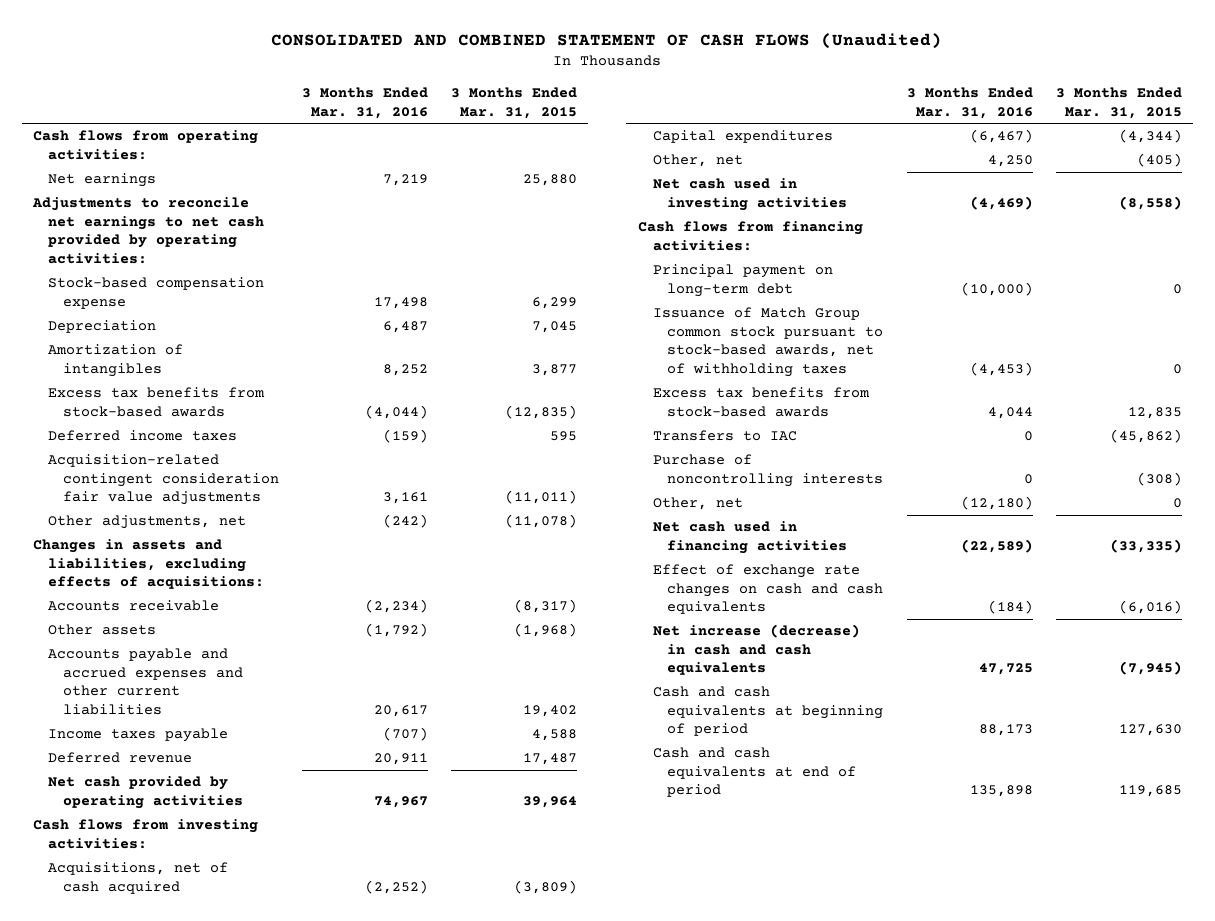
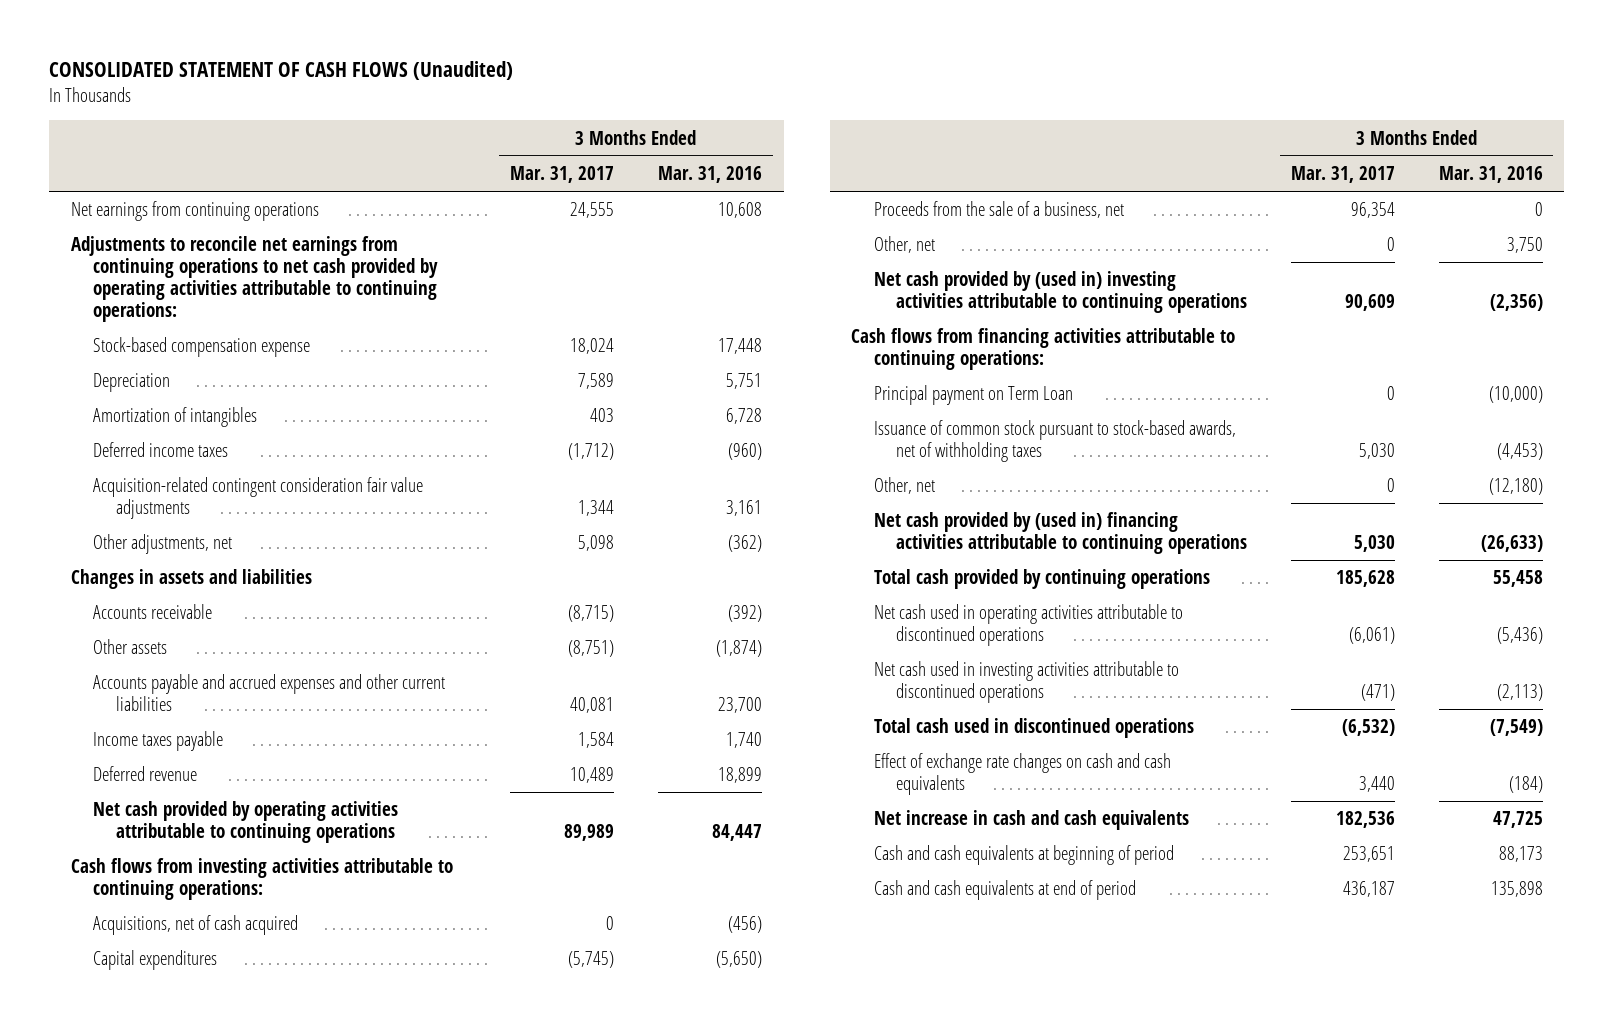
[271,33,943,50] CONSOLIDATED AND COMBINED STATEMENT OF CASH FLOWS (Unaudited) -> [48,61,513,81] CONSOLIDATED STATEMENT OF CASH FLOWS (Unaudited)
[450,86,577,119] 3 Months Ended Mar. 31, 2015 -> none
none -> [510,165,615,183] Mar. 31, 2017
[33,130,259,160] Cash flows from operating activities: -> none
[47,173,156,188] Net earnings -> none
[47,387,265,417] Excess tax benefits from stock-based awards -> none
none -> [70,201,319,222] Net earnings from continuing operations
[32,197,264,264] Adjustments to reconcile net earnings to net cash provided by operating activities: -> [70,236,439,323] Adjustments to reconcile net earnings from continuing operations to net cash provided by operating activities attributable to continuing operations:
[373,296,428,309] 17,498 -> [717,338,762,355] 17,448
[382,321,428,334] 6,487 -> [725,373,762,390] 5,751
[382,363,428,376] 8,252 -> [725,408,762,425] 6,728
[382,429,428,444] (159) -> [727,443,762,461] (960)
[652,387,870,417] Excess tax benefits from stock-based awards -> none
[652,430,797,442] Transfers to IAC -> none
[652,454,884,487] Purchase of noncontrolling interests -> none
[382,514,428,529] (242) -> [727,535,762,553] (362)
[33,539,264,590] Changes in assets and liabilities, excluding effects of acquisitions: -> [70,569,312,590] Changes in assets and liabilities
[364,599,428,614] (2,234) -> [727,605,762,623] (392)
[364,623,428,638] (1,792) -> [715,640,762,658] (1,874)
[373,704,428,717] 20,617 -> [717,697,762,714] 23,700
[382,727,428,742] (707) -> [725,732,762,749] 1,740
[373,753,428,766] 20,911 -> [717,767,762,784] 18,899
[47,776,243,809] Net cash provided by operating activities -> [93,801,399,844] Net cash provided by operating activities attributable to continuing operations
[373,795,428,808] 74,967 -> [711,824,762,842] 84,447
[33,819,259,849] Cash flows from investing activities: -> [70,858,453,901] Cash flows from investing activities attributable to continuing operations:
[364,879,428,894] (2,252) -> [727,916,762,934] (456)
[969,129,1033,144] (6,467) -> [715,951,762,969] (5,650)
none -> [873,201,1124,219] Proceeds from the sale of a business, net
[987,155,1033,168] 4,250 -> [1506,237,1543,254] 3,750
[652,178,848,211] Net cash used in investing activities -> [873,271,1248,314] Net cash provided by (used in) investing activities attributable to continuing operations
[969,195,1033,210] (4,469) -> [1489,294,1543,312] (2,356)
[637,221,863,251] Cash flows from financing activities: -> [851,328,1236,371] Cash flows from financing activities attributable to continuing operations:
[652,264,833,297] Principal payment on long-term debt -> [873,385,1073,406] Principal payment on Term Loan
[652,307,884,377] Issuance of Match Group common stock pursuant to stock-based awards, net of withholding taxes -> [873,420,1236,463] Issuance of common stock pursuant to stock-based awards, net of withholding taxes
[652,521,848,554] Net cash used in financing activities -> [873,512,1248,555] Net cash provided by (used in) financing activities attributable to continuing operations
[960,538,1033,553] (22,589) -> [1480,535,1543,553] (26,633)
none -> [873,569,1210,590] Total cash provided by continuing operations
none -> [873,604,1183,647] Net cash used in operating activities attributable to discontinued operations
none -> [873,661,1179,704] Net cash used in investing activities attributable to discontinued operations
none -> [873,718,1194,739] Total cash used in discontinued operations
[652,624,860,676] Net increase (decrease) in cash and cash equivalents -> [873,810,1189,831] Net increase in cash and cash equivalents

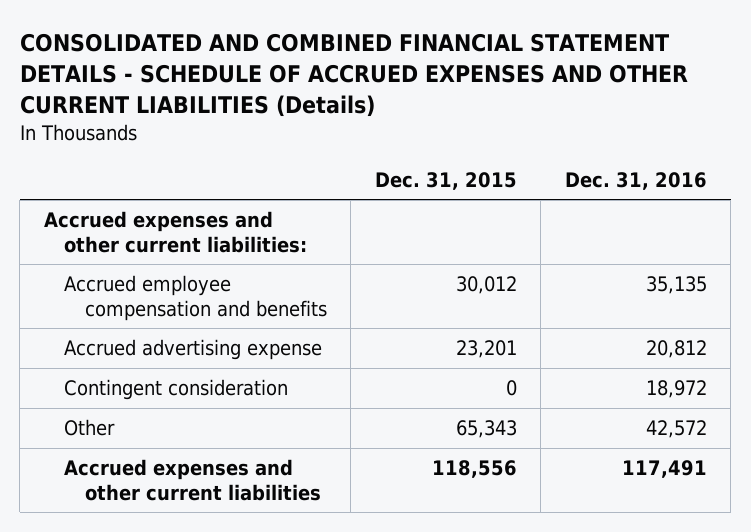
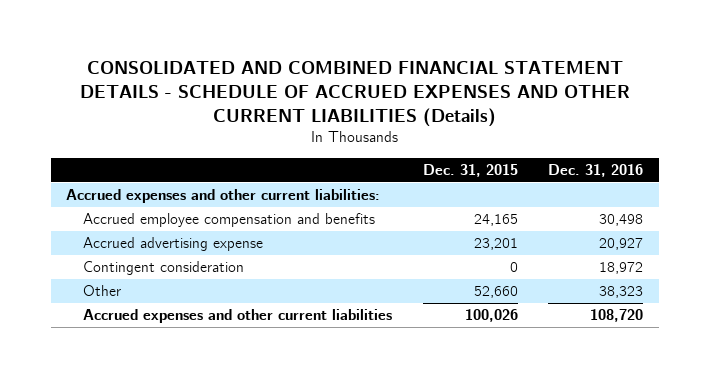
[455,276,517,295] 30,012 -> [473,214,518,227] 24,165
[645,276,707,295] 35,135 -> [599,214,644,227] 30,498
[645,340,707,359] 20,812 -> [599,238,644,251] 20,927
[455,420,517,439] 65,343 -> [473,286,518,299] 52,660
[645,420,707,439] 42,572 -> [599,286,644,299] 38,323
[431,460,517,479] 118,556 -> [464,309,518,323] 100,026
[621,460,707,479] 117,491 -> [590,309,644,323] 108,720

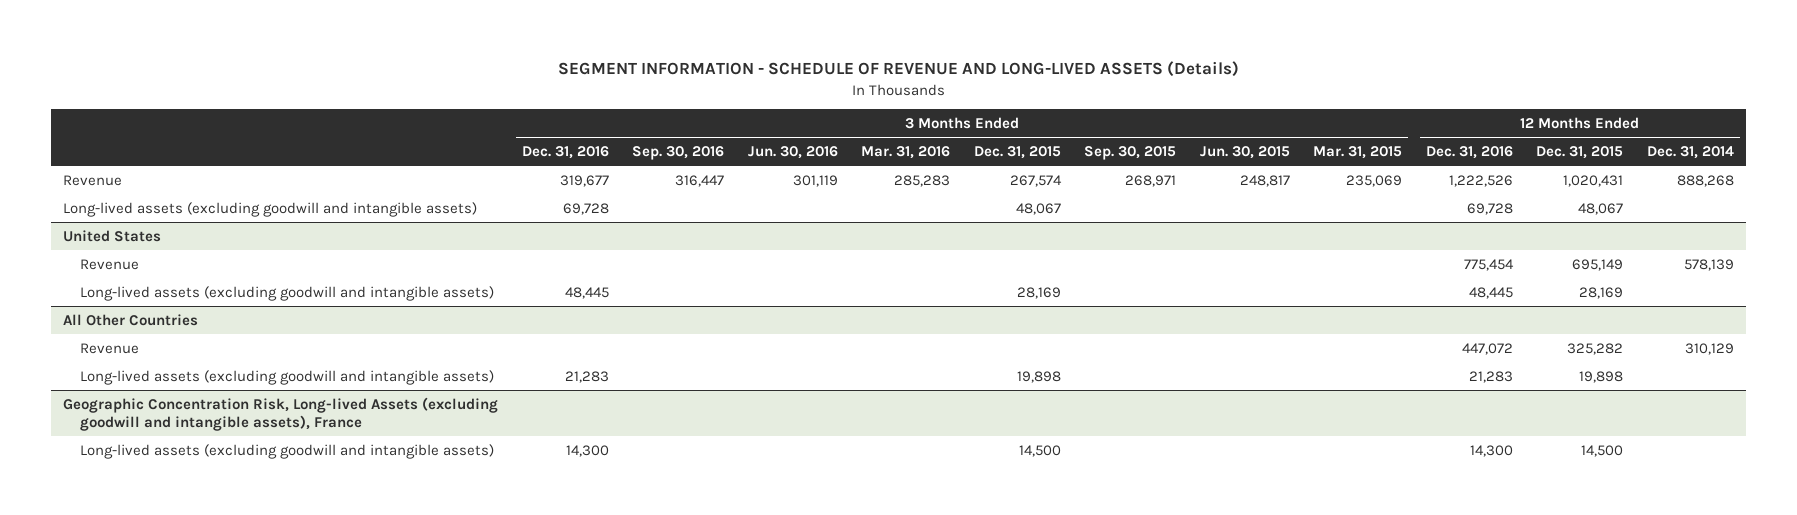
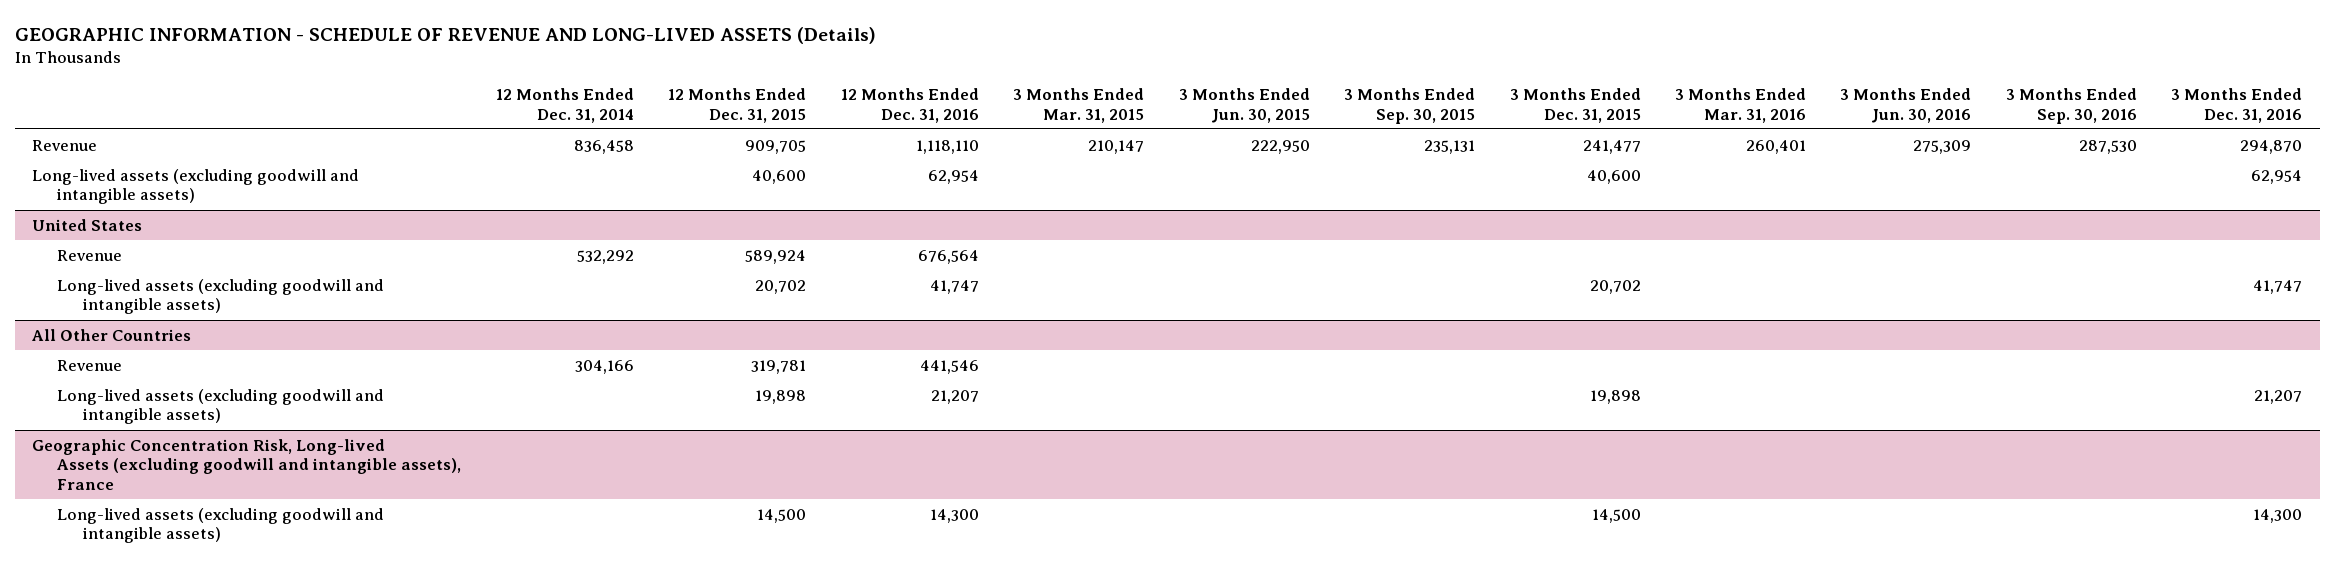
[557,61,1239,78] SEGMENT INFORMATION - SCHEDULE OF REVENUE AND LONG-LIVED ASSETS (Details) -> [15,26,877,44] GEOGRAPHIC INFORMATION - SCHEDULE OF REVENUE AND LONG-LIVED ASSETS (Details)
[559,174,609,187] 319,677 -> [2240,139,2303,154] 294,870
[675,174,725,187] 316,447 -> [2078,139,2137,154] 287,530
[792,174,838,187] 301,119 -> [1913,139,1972,154] 275,309
[894,174,951,187] 285,283 -> [1746,139,1807,154] 260,401
[1009,174,1062,187] 267,574 -> [1582,139,1641,154] 241,477
[1125,174,1177,187] 268,971 -> [1424,139,1476,154] 235,131
[1239,174,1290,187] 248,817 -> [1250,139,1310,154] 222,950
[1346,174,1403,187] 235,069 -> [1088,139,1145,154] 210,147
[1448,174,1513,187] 1,222,526 -> [915,139,979,154] 1,118,110
[1563,174,1624,187] 1,020,431 -> [745,139,807,154] 909,705
[1676,174,1734,187] 888,268 -> [573,139,634,154] 836,458
[562,202,609,215] 69,728 -> [2251,169,2303,184] 62,954
[1015,202,1061,215] 48,067 -> [1586,169,1641,184] 40,600
[1466,202,1513,215] 69,728 -> [927,169,979,184] 62,954
[1578,202,1624,215] 48,067 -> [752,169,807,184] 40,600
[1463,258,1514,271] 775,454 -> [917,249,979,264] 676,564
[1572,258,1624,271] 695,149 -> [745,249,807,264] 589,924
[1683,258,1734,271] 578,139 -> [576,249,634,264] 532,292
[564,286,609,299] 48,445 -> [2253,279,2303,294] 41,747
[1016,286,1061,299] 28,169 -> [1589,279,1641,294] 20,702
[1468,286,1513,299] 48,445 -> [929,279,979,294] 41,747
[1579,286,1624,299] 28,169 -> [755,279,807,294] 20,702
[1461,342,1513,355] 447,072 -> [919,359,979,374] 441,546
[1567,342,1624,355] 325,282 -> [751,359,807,374] 319,781
[1684,342,1734,355] 310,129 -> [574,359,634,374] 304,166
[564,370,609,383] 21,283 -> [2254,389,2303,404] 21,207
[1468,370,1513,383] 21,283 -> [930,389,979,404] 21,207

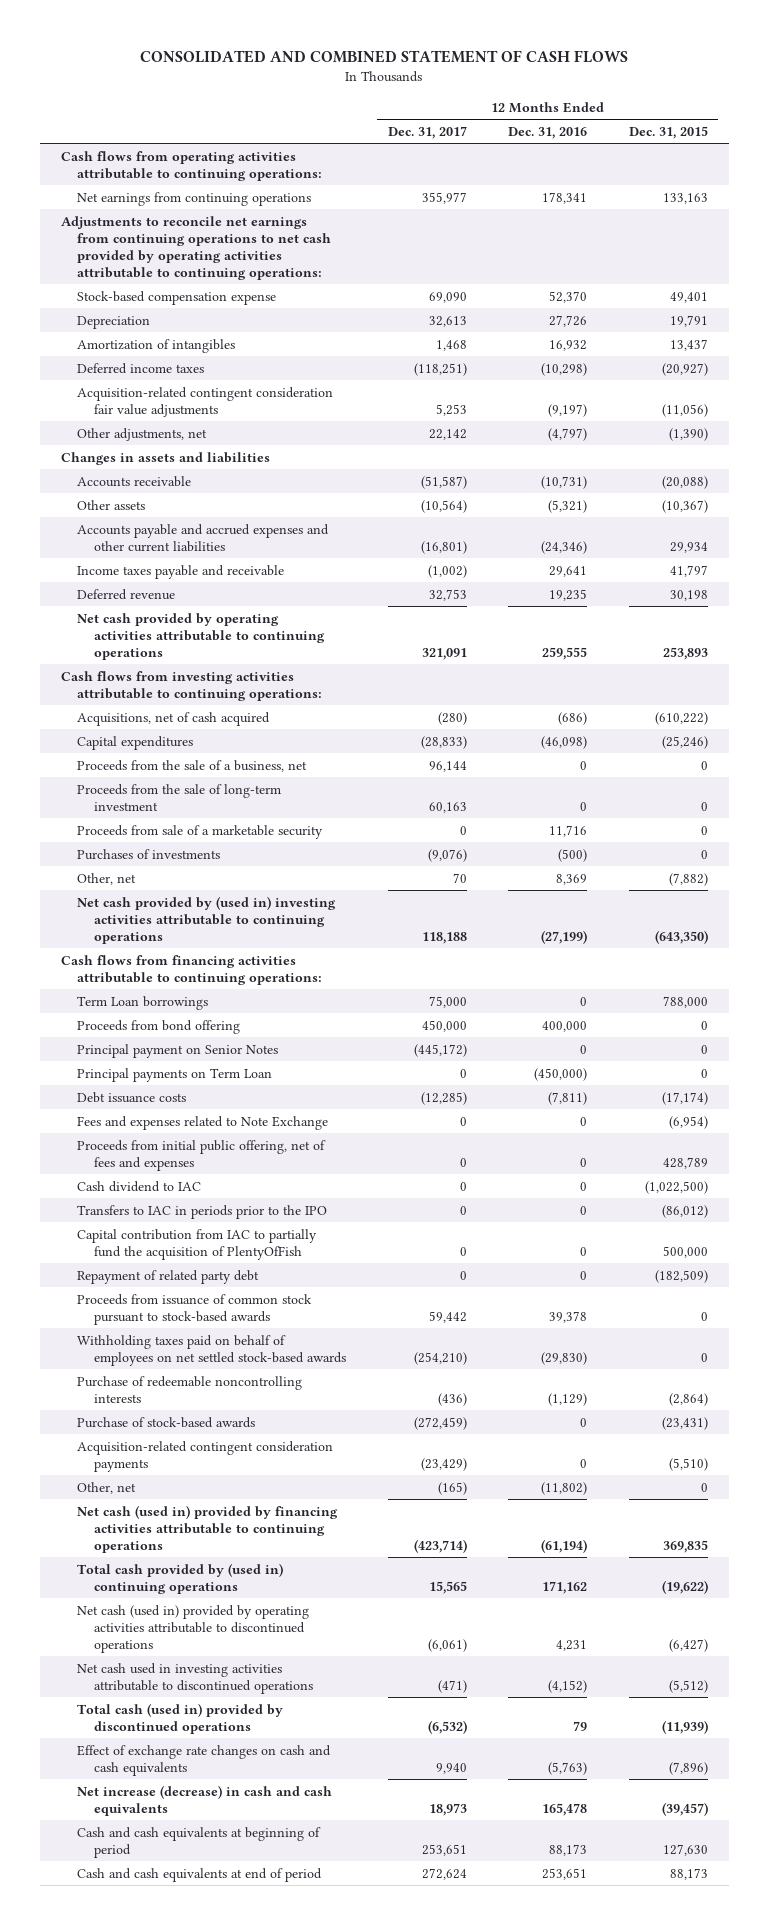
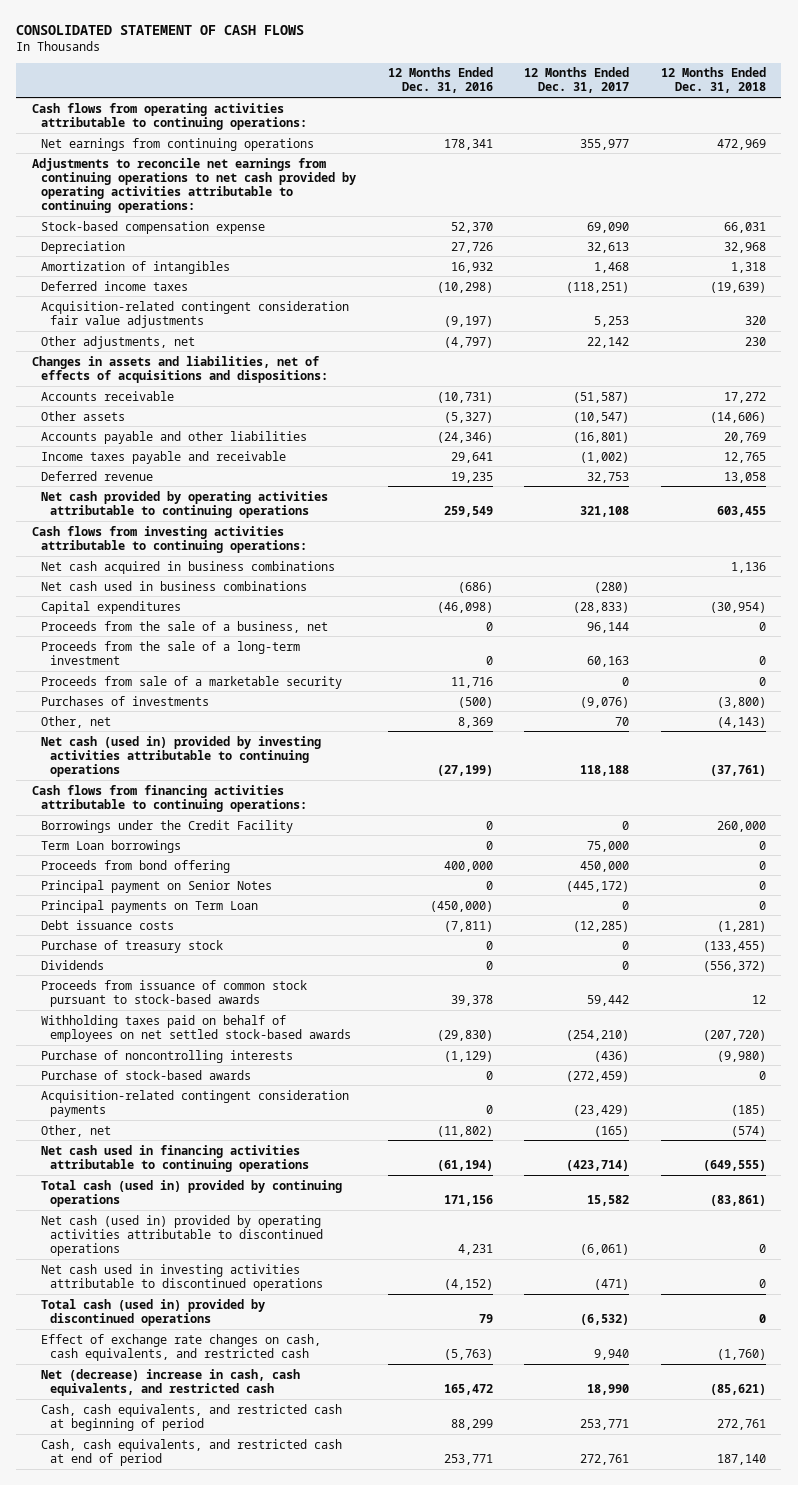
[140,49,629,63] CONSOLIDATED AND COMBINED STATEMENT OF CASH FLOWS -> [16,24,305,35] CONSOLIDATED STATEMENT OF CASH FLOWS
[628,125,708,139] Dec. 31, 2015 -> none
none -> [660,67,766,94] 12 Months Ended Dec. 31, 2018
[60,451,270,465] Changes in assets and liabilities -> [32,355,328,383] Changes in assets and liabilities, net of effects of acquisitions and dispositions:
[420,499,467,513] (10,564) -> [573,411,630,423] (10,547)
[548,499,588,513] (5,321) -> [443,411,493,423] (5,327)
[77,523,330,552] Accounts payable and accrued expenses and other current liabilities -> [40,430,307,444] Accounts payable and other liabilities
[421,647,467,660] 321,091 -> [580,505,630,517] 321,108
[542,646,588,660] 259,555 -> [443,505,493,517] 259,549
none -> [40,560,335,574] Net cash acquired in business combinations
[77,711,271,726] Acquisitions, net of cash acquired -> [40,580,307,591] Net cash used in business combinations
[77,783,282,811] Proceeds from the sale of long-term investment -> [40,640,300,665] Proceeds from the sale of a long-term investment
[77,895,337,944] Net cash provided by (used in) investing activities attributable to continuing operations -> [40,735,321,777] Net cash (used in) provided by investing activities attributable to continuing operations
none -> [40,819,293,833] Borrowings under the Credit Facility
[77,1115,329,1130] Fees and expenses related to Note Exchange -> none
[77,1139,327,1171] Proceeds from initial public offering, net of fees and expenses -> none
[77,1180,202,1192] Cash dividend to IAC -> none
[77,1204,328,1219] Transfers to IAC in periods prior to the IPO -> none
[77,1228,318,1260] Capital contribution from IAC to partially fund the acquisition of PlentyOfFish -> none
[77,1269,260,1284] Repayment of related party debt -> none
none -> [40,939,223,953] Purchase of treasury stock
none -> [40,959,104,970] Dividends
[77,1375,303,1403] Purchase of redeemable noncontrolling interests -> [40,1049,293,1063] Purchase of noncontrolling interests
[77,1504,339,1553] Net cash (used in) provided by financing activities attributable to continuing operations -> [40,1144,309,1172] Net cash used in financing activities attributable to continuing operations
[77,1562,284,1594] Total cash provided by (used in) continuing operations -> [40,1179,342,1207] Total cash (used in) provided by continuing operations
[428,1580,467,1594] 15,565 -> [587,1194,630,1206] 15,582
[542,1580,588,1594] 171,162 -> [443,1194,493,1206] 171,156
[77,1744,332,1776] Effect of exchange rate changes on cash and cash equivalents -> [40,1333,321,1361] Effect of exchange rate changes on cash, cash equivalents, and restricted cash
[77,1784,333,1816] Net increase (decrease) in cash and cash equivalents -> [40,1368,300,1396] Net (decrease) increase in cash, cash equivalents, and restricted cash
[428,1802,467,1816] 18,973 -> [587,1383,630,1395] 18,990
[542,1802,588,1816] 165,478 -> [443,1383,493,1395] 165,472
[77,1826,322,1858] Cash and cash equivalents at beginning of period -> [40,1403,342,1431] Cash, cash equivalents, and restricted cash at beginning of period
[421,1843,467,1856] 253,651 -> [580,1418,630,1430] 253,771
[549,1843,588,1856] 88,173 -> [450,1418,493,1430] 88,299
[77,1867,323,1882] Cash and cash equivalents at end of period -> [40,1438,342,1466] Cash, cash equivalents, and restricted cash at end of period
[421,1867,467,1880] 272,624 -> [580,1453,630,1465] 272,761
[542,1867,588,1880] 253,651 -> [443,1453,493,1465] 253,771

